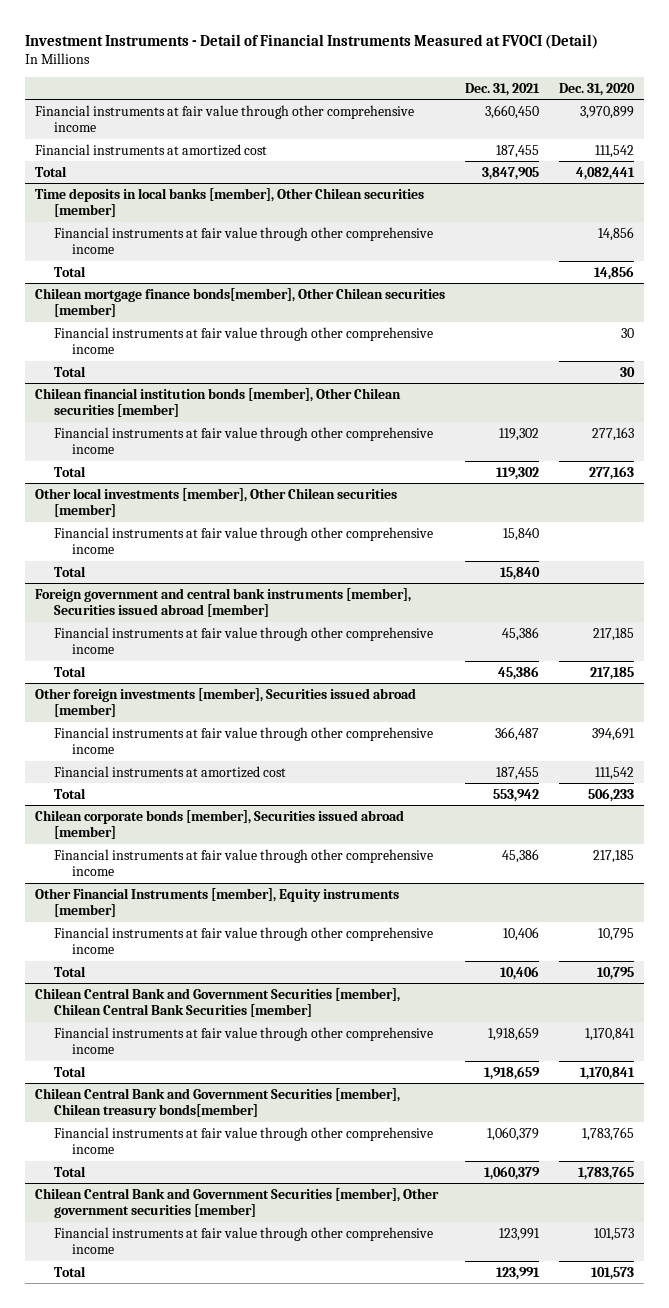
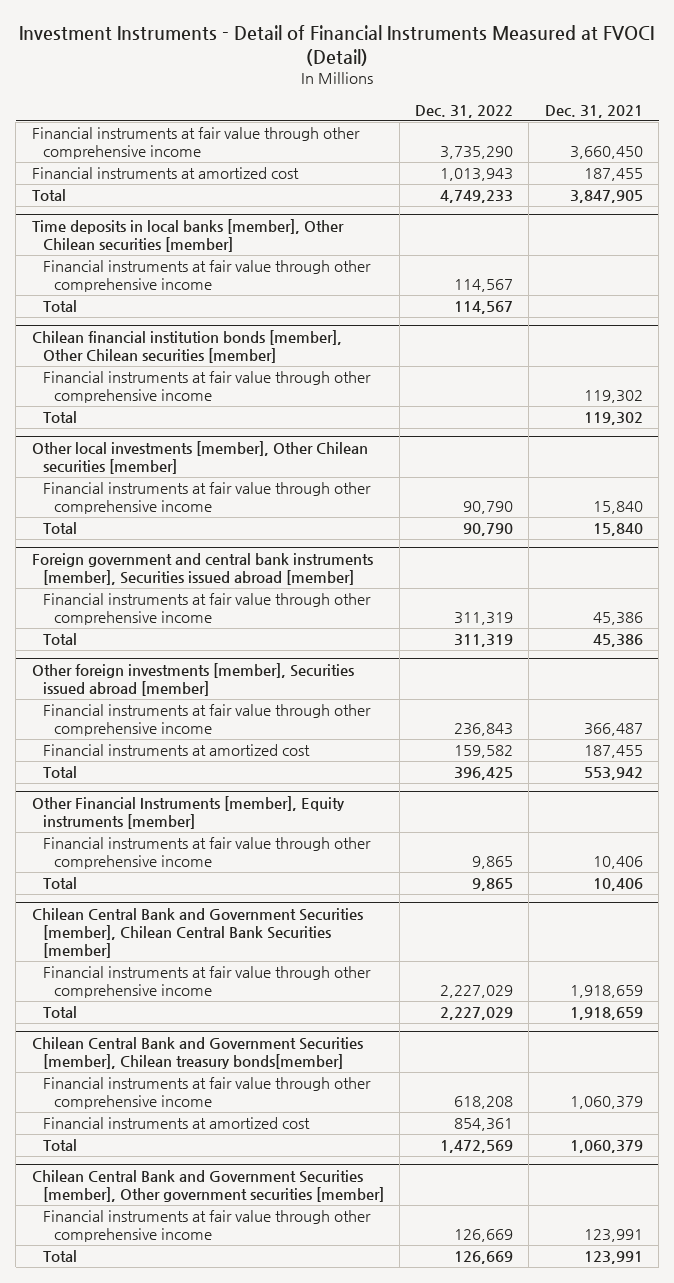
[558,82,635,96] Dec. 31, 2020 -> none
none -> [415,104,514,118] Dec. 31, 2022
[35,287,446,318] Chilean mortgage finance bonds[member], Other Chilean securities [member] -> none
[53,326,433,355] Financial instruments at fair value through other comprehensive income -> none
[53,365,86,377] Total -> none
[35,809,405,840] Chilean corporate bonds [member], Securities issued abroad [member] -> none
[53,848,433,877] Financial instruments at fair value through other comprehensive income -> none
none -> [42,1117,310,1130] Financial instruments at amortized cost

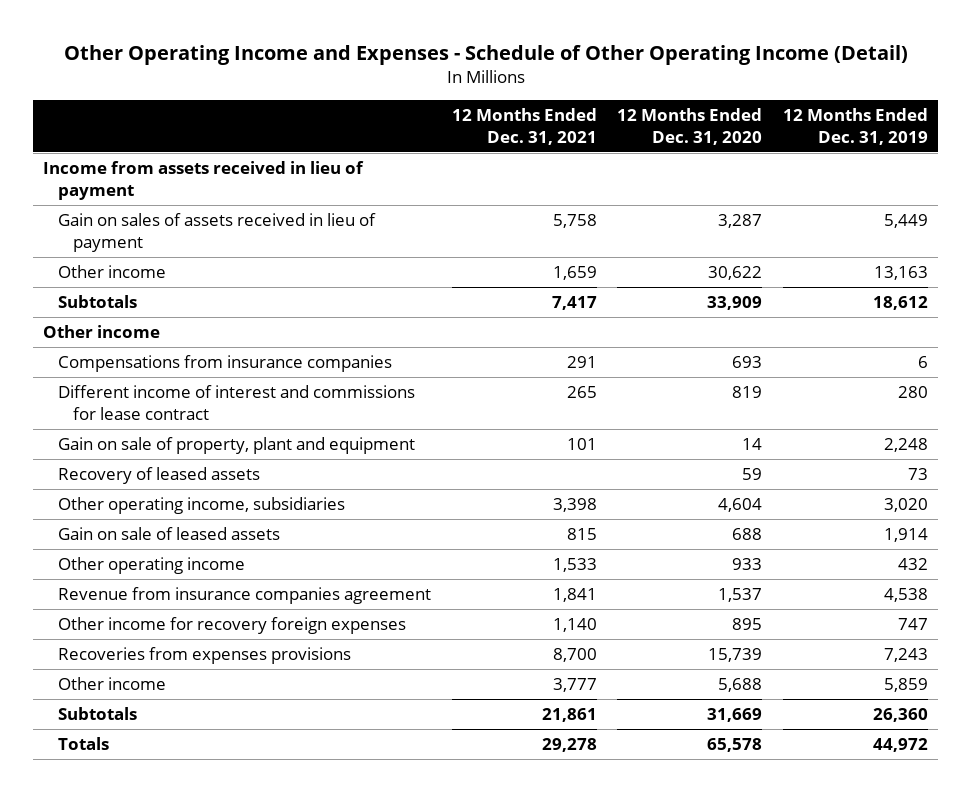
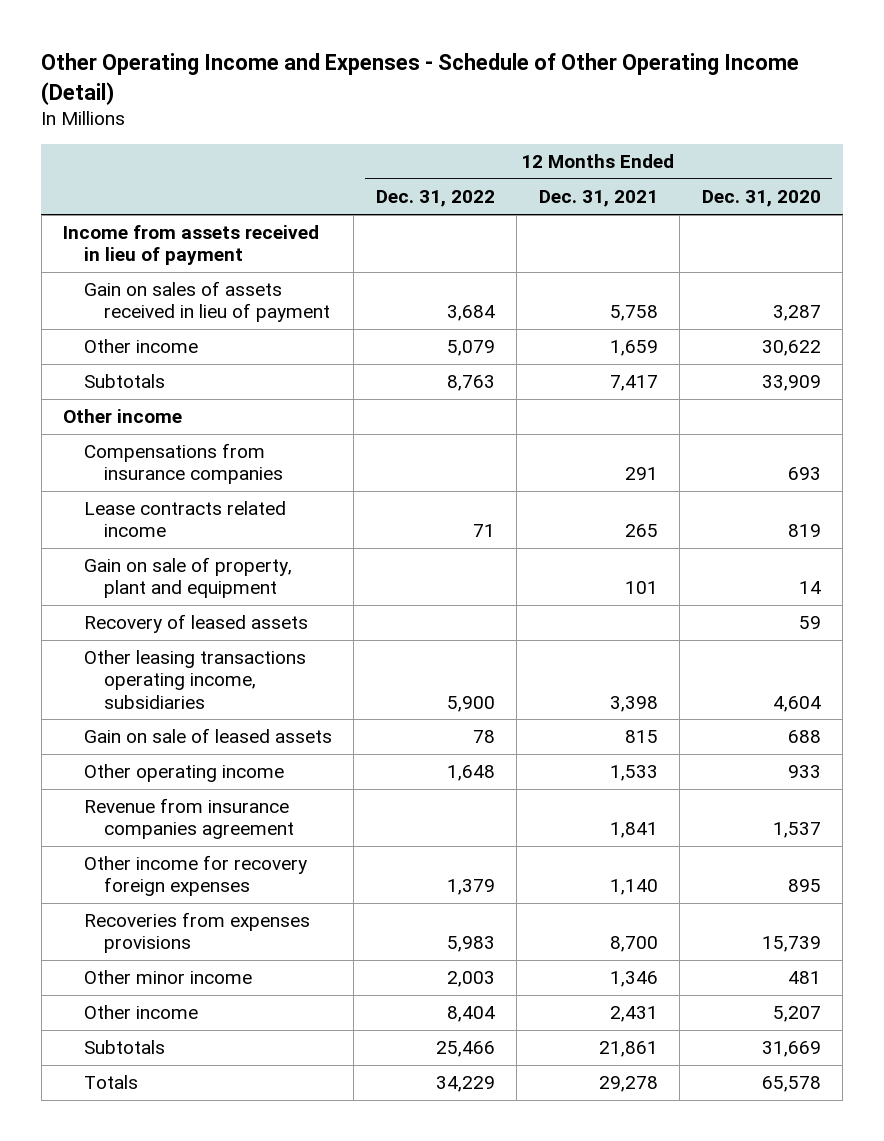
[782,107,928,145] 12 Months Ended Dec. 31, 2019 -> none
none -> [375,190,495,208] Dec. 31, 2022
[58,385,416,421] Different income of interest and commissions for lease contract -> [83,501,286,538] Lease contracts related income
[58,497,346,515] Other operating income, subsidiaries -> [83,650,306,709] Other leasing transactions operating income, subsidiaries
none -> [83,970,252,985] Other minor income
[552,678,597,693] 3,777 -> [609,1006,658,1023] 2,431
[718,678,763,693] 5,688 -> [772,1006,821,1023] 5,207

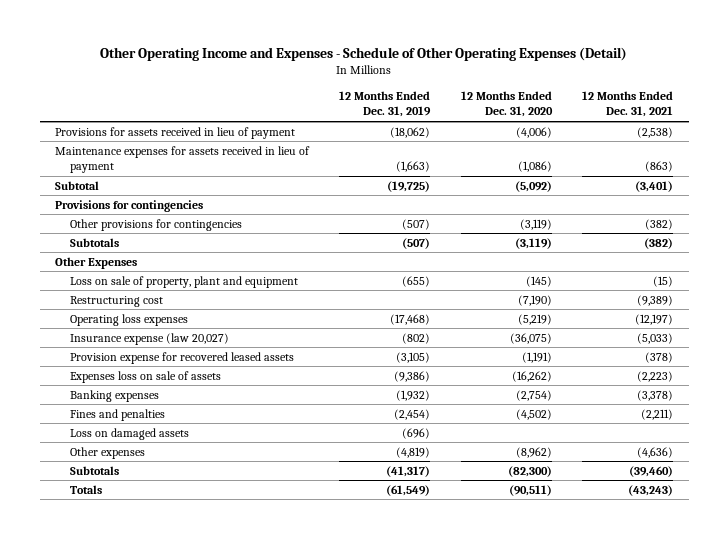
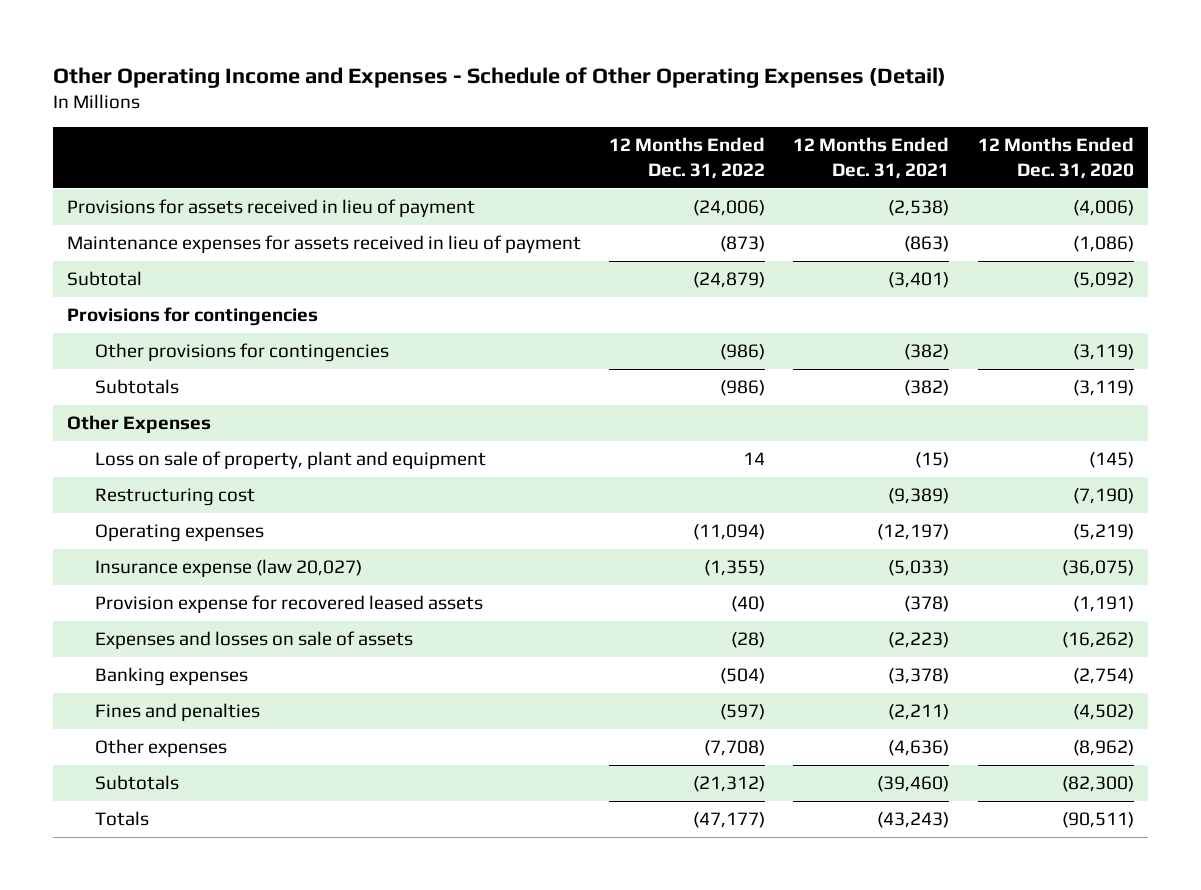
[339,91,432,118] 12 Months Ended Dec. 31, 2019 -> none
none -> [609,137,766,179] 12 Months Ended Dec. 31, 2022
[70,313,189,326] Operating loss expenses -> [95,524,265,543] Operating expenses
[70,370,222,383] Expenses loss on sale of assets -> [95,631,414,650] Expenses and losses on sale of assets
[70,427,190,440] Loss on damaged assets -> none

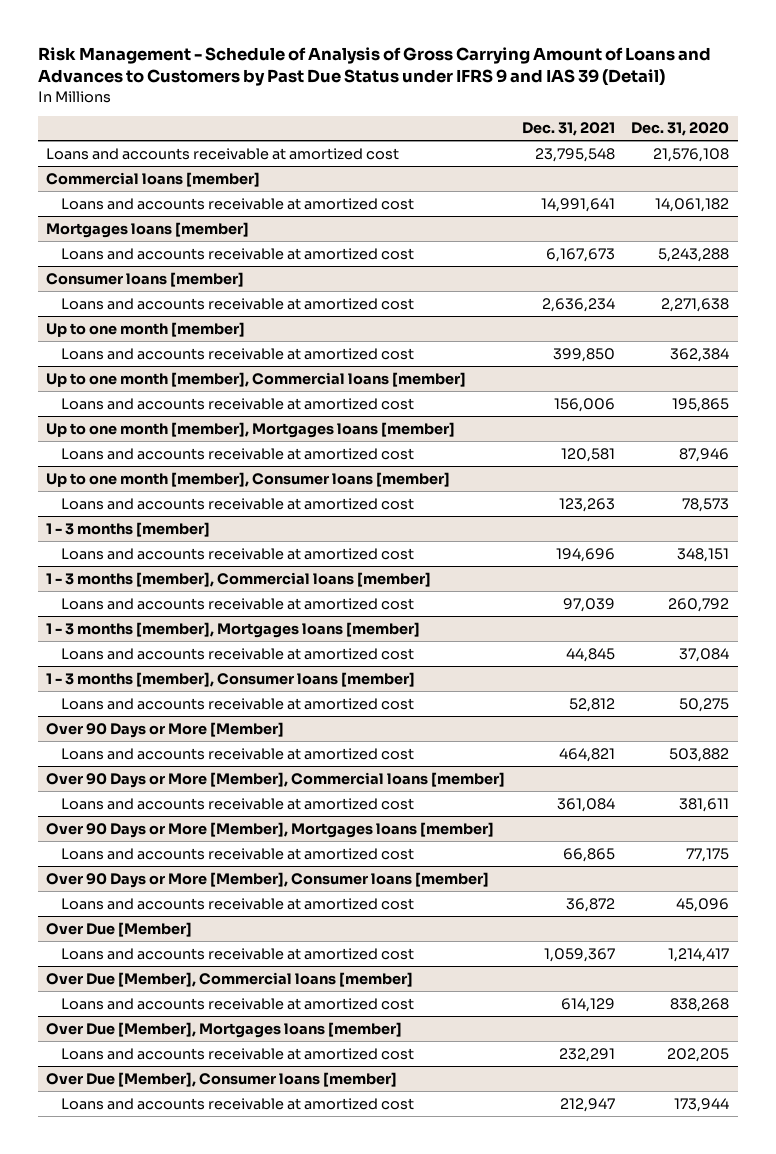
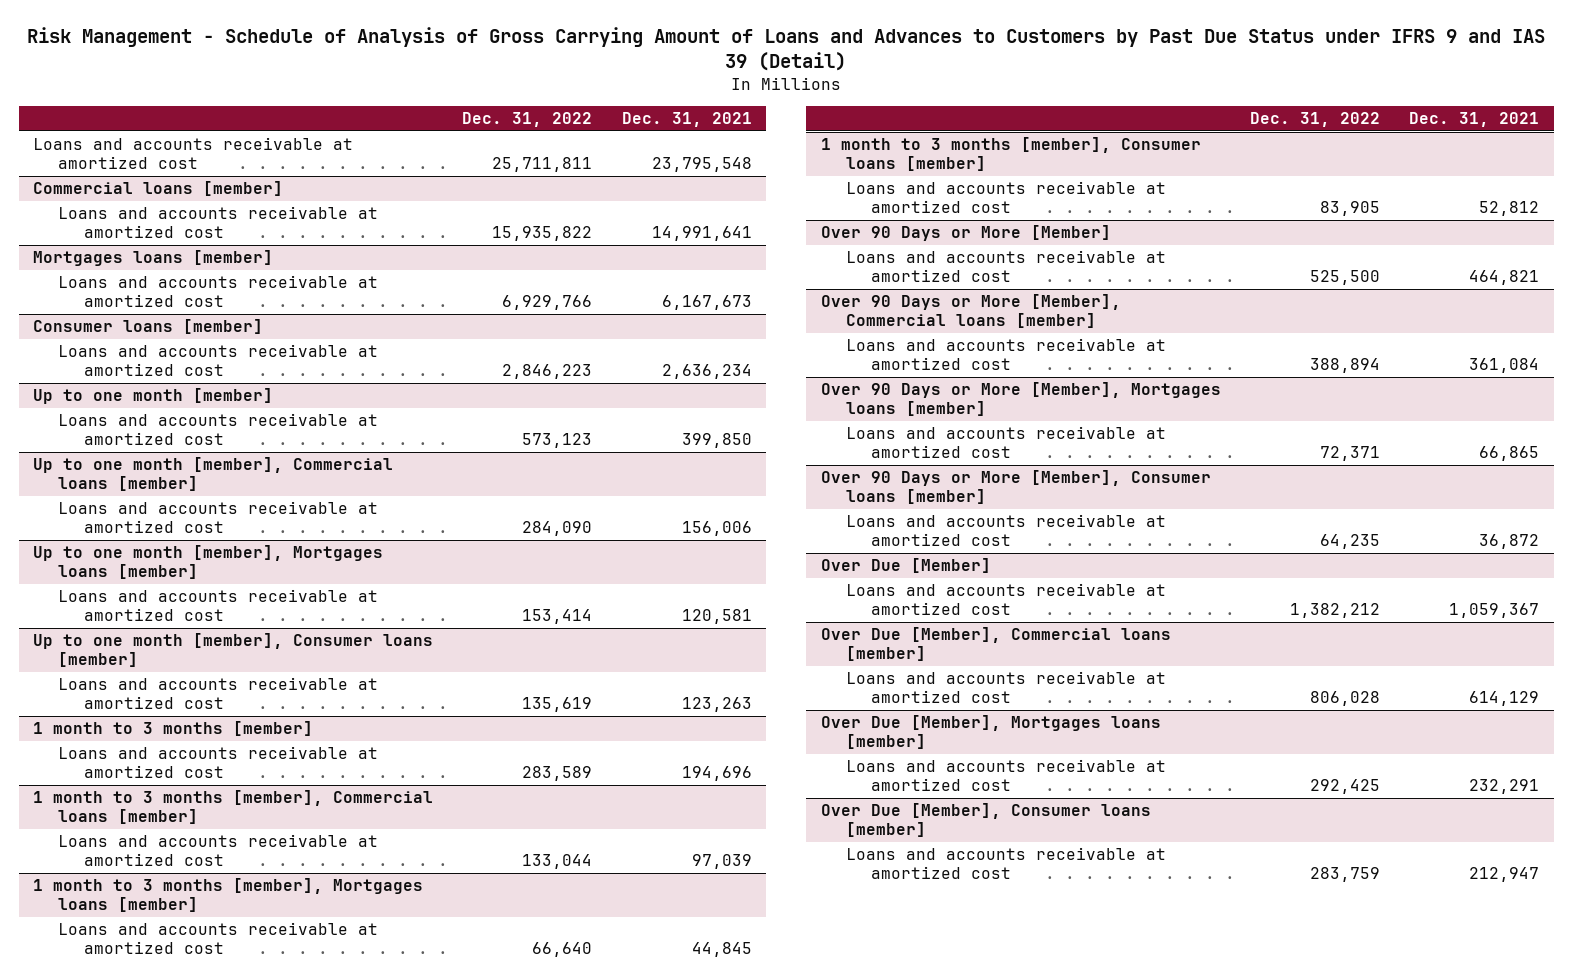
[631,122,730,137] Dec. 31, 2020 -> none
none -> [462,112,593,128] Dec. 31, 2022
[46,521,211,537] 1 - 3 months [member] -> [33,721,314,737] 1 month to 3 months [member]
[46,571,432,587] 1 - 3 months [member], Commercial loans [member] -> [33,790,434,825] 1 month to 3 months [member], Commercial loans [member]
[46,621,421,638] 1 - 3 months [member], Mortgages loans [member] -> [33,878,424,913] 1 month to 3 months [member], Mortgages loans [member]
[46,671,416,687] 1 - 3 months [member], Consumer loans [member] -> [820,137,1201,172] 1 month to 3 months [member], Consumer loans [member]

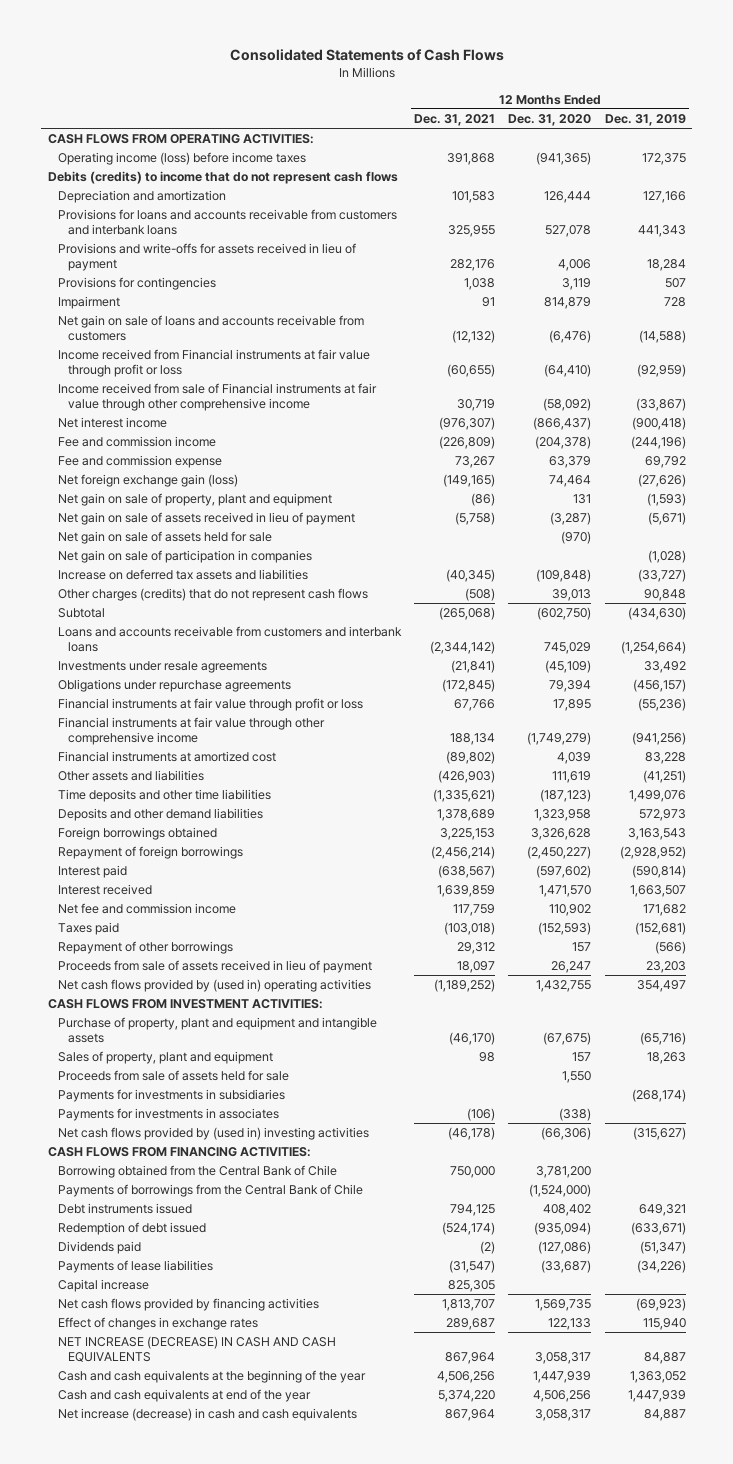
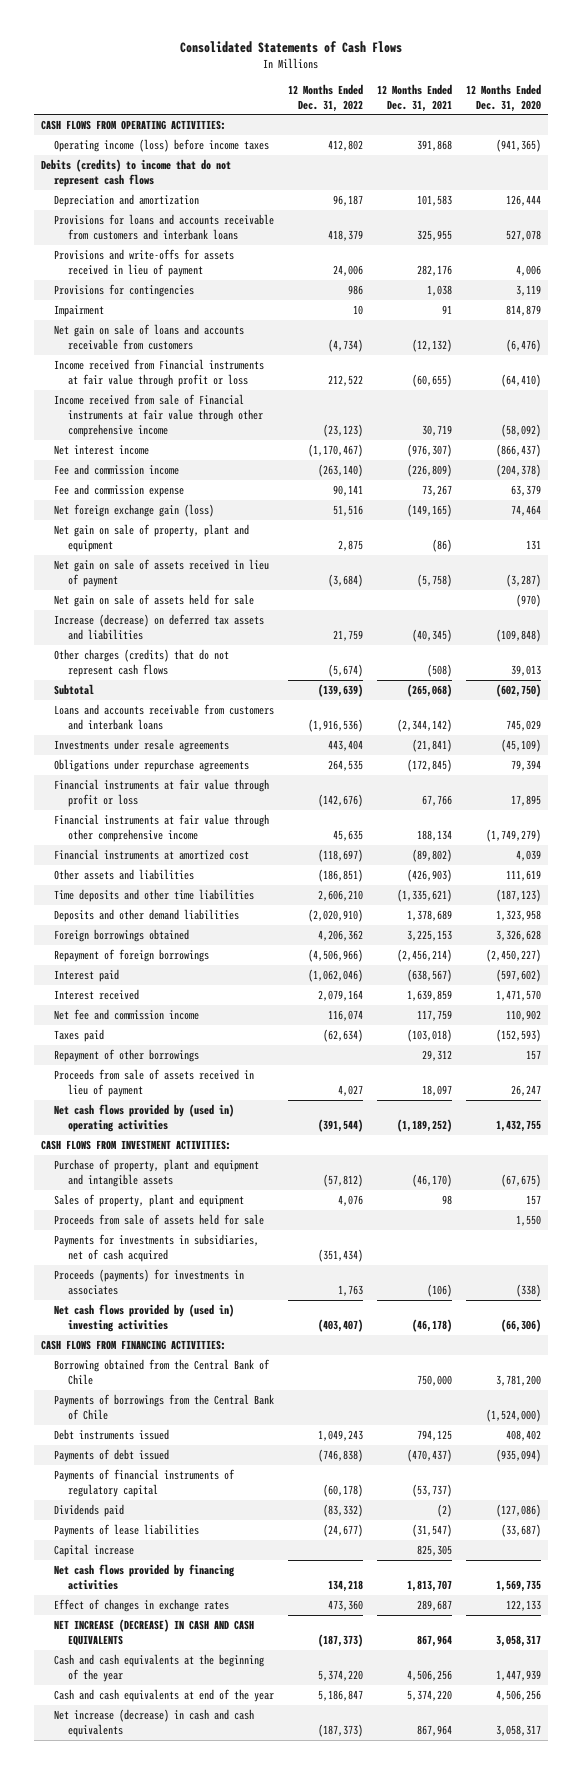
[604,114,686,127] Dec. 31, 2019 -> none
none -> [288,83,364,112] 12 Months Ended Dec. 31, 2022
[57,550,312,564] Net gain on sale of participation in companies -> none
[57,569,308,581] Increase on deferred tax assets and liabilities -> [54,614,265,640] Increase (decrease) on deferred tax assets and liabilities
[57,1089,285,1103] Payments for investments in subsidiaries -> [54,1234,260,1262] Payments for investments in subsidiaries, net of cash acquired
[57,1108,279,1122] Payments for investments in associates -> [54,1269,245,1295] Proceeds (payments) for investments in associates
[57,1222,206,1236] Redemption of debt issued -> [54,1449,170,1463] Payments of debt issued
[442,1222,496,1236] (524,174) -> [407,1449,453,1463] (470,437)
none -> [54,1469,236,1497] Payments of financial instruments of regulatory capital

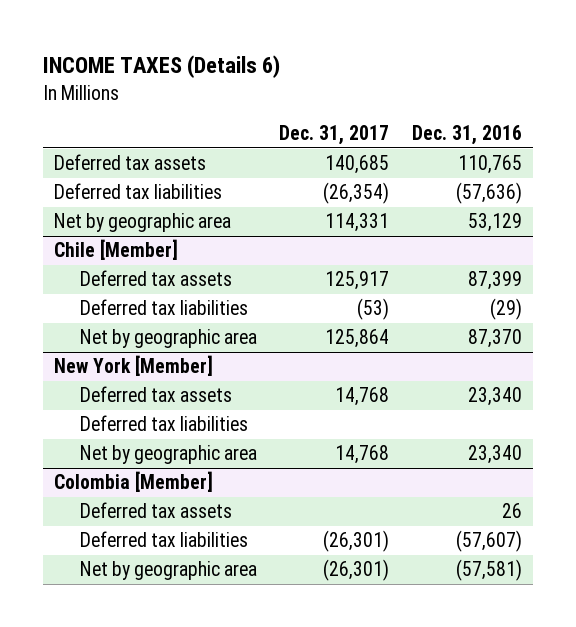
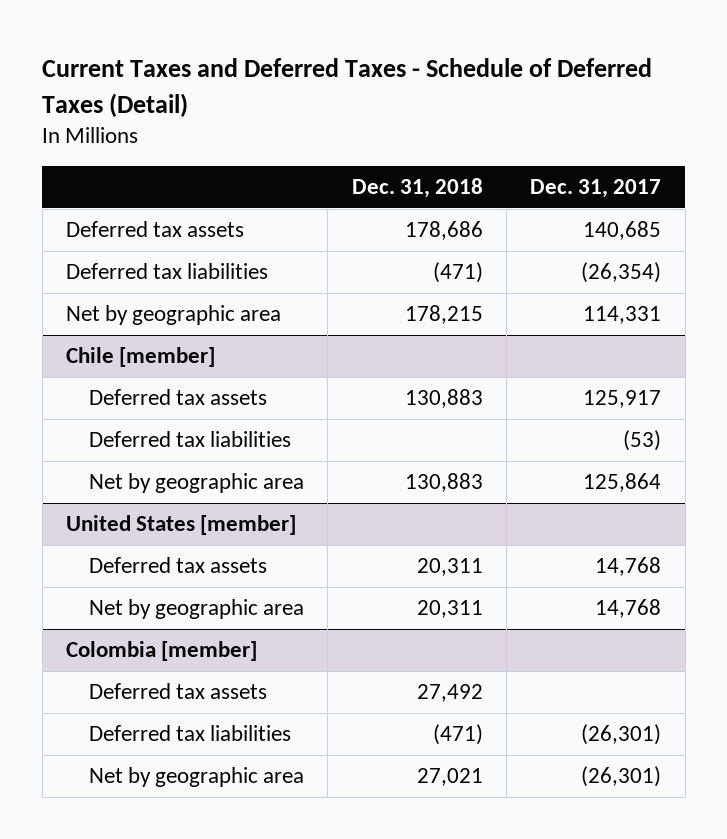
[43,55,281,79] INCOME TAXES (Details 6) -> [42,58,653,117] Current Taxes and Deferred Taxes - Schedule of Deferred Taxes (Detail)
[411,125,522,146] Dec. 31, 2016 -> none
none -> [351,178,483,199] Dec. 31, 2018
[54,239,179,261] Chile [Member] -> [65,347,215,368] Chile [member]
[54,355,214,377] New York [Member] -> none
none -> [65,515,296,536] United States [member]
[80,415,249,432] Deferred tax liabilities -> none
[54,471,214,493] Colombia [Member] -> [65,641,257,662] Colombia [member]

